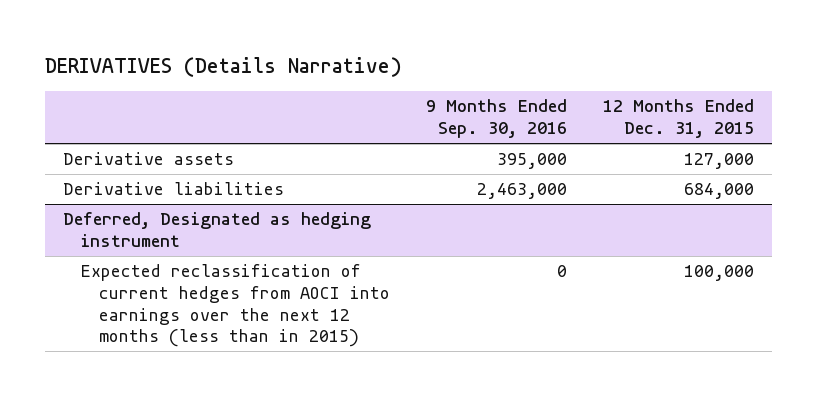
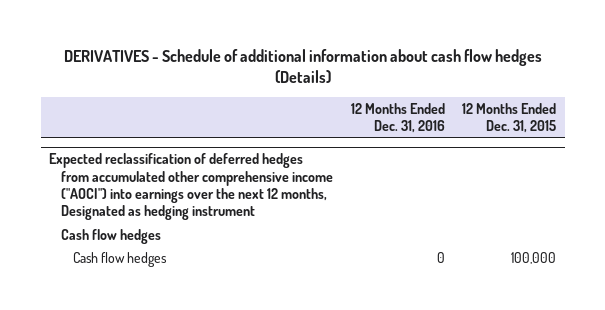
[44,56,402,77] DERIVATIVES (Details Narrative) -> [63,48,542,84] DERIVATIVES - Schedule of additional information about cash flow hedges (Details)
[425,99,567,138] 9 Months Ended Sep. 30, 2016 -> none
none -> [350,102,445,134] 12 Months Ended Dec. 31, 2016
[63,152,235,166] Derivative assets -> none
[63,182,285,196] Derivative liabilities -> none
[63,212,372,248] Deferred, Designated as hedging instrument -> none
none -> [49,153,334,221] Expected reclassification of deferred hedges from accumulated other comprehensive income ("AOCI") into earnings over the next 12 months, Designated as hedging instrument
none -> [61,228,162,244] Cash flow hedges
[80,264,390,348] Expected reclassification of current hedges from AOCI into earnings over the next 12 months (less than in 2015) -> [72,251,167,267] Cash flow hedges

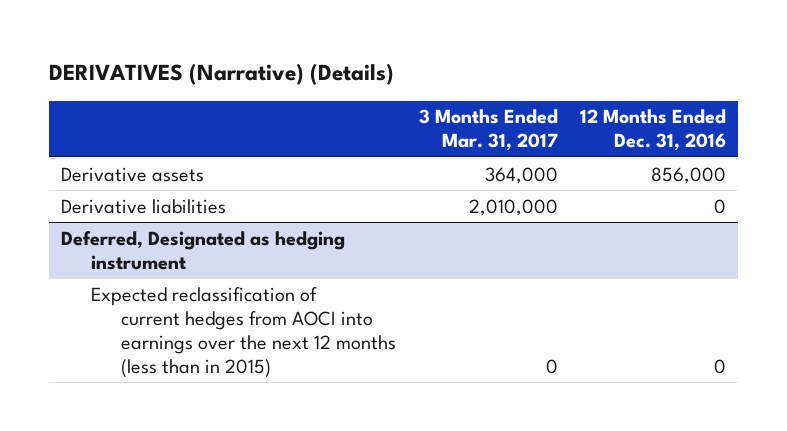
[63,48,542,84] DERIVATIVES - Schedule of additional information about cash flow hedges (Details) -> [49,63,395,86] DERIVATIVES (Narrative) (Details)
[462,102,557,134] 12 Months Ended Dec. 31, 2015 -> none
none -> [418,109,558,151] 3 Months Ended Mar. 31, 2017
[49,153,334,221] Expected reclassification of deferred hedges from accumulated other comprehensive income ("AOCI") into earnings over the next 12 months, Designated as hedging instrument -> none
[61,228,162,244] Cash flow hedges -> none
none -> [60,166,204,182] Derivative assets
none -> [60,198,226,214] Derivative liabilities
none -> [60,230,345,270] Deferred, Designated as hedging instrument
[72,251,167,267] Cash flow hedges -> [90,286,397,378] Expected reclassification of current hedges from AOCI into earnings over the next 12 months (less than in 2015)

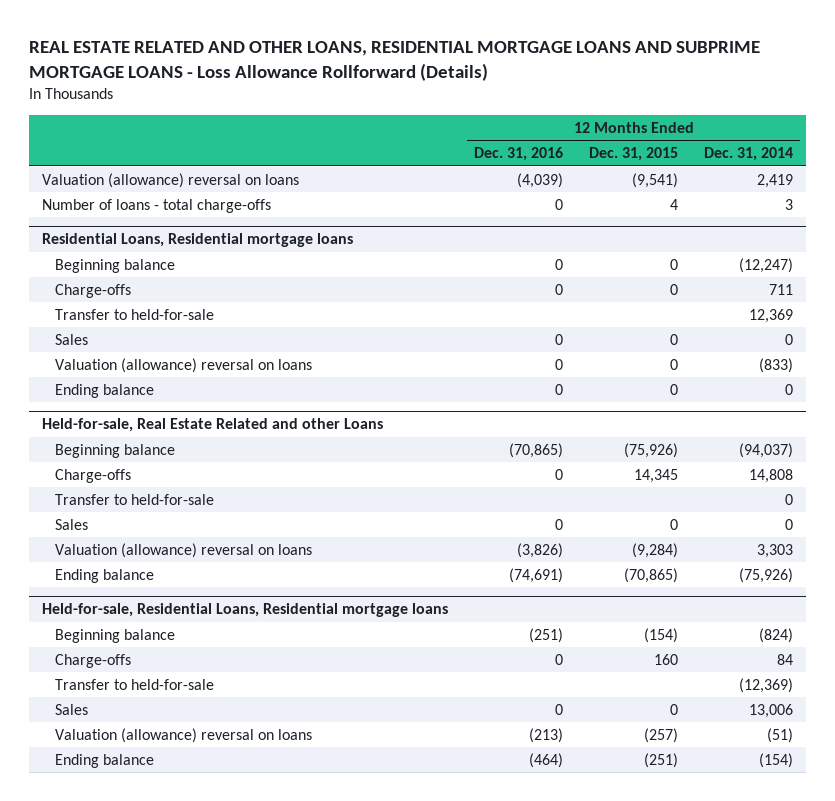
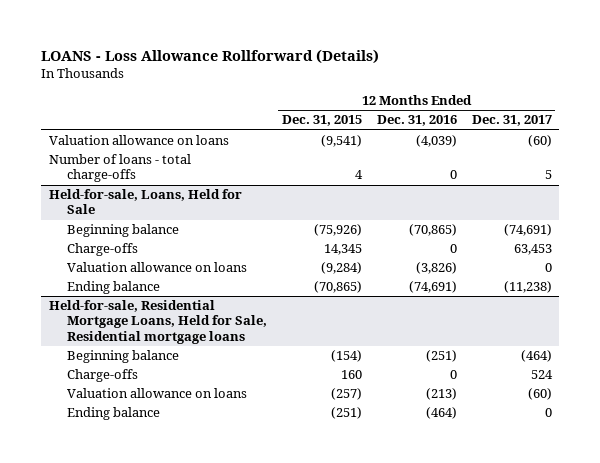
[28,41,760,81] REAL ESTATE RELATED AND OTHER LOANS, RESIDENTIAL MORTGAGE LOANS AND SUBPRIME MORTGAGE LOANS - Loss Allowance Rollforward (Details) -> [41,48,380,64] LOANS - Loss Allowance Rollforward (Details)
[704,147,794,162] Dec. 31, 2014 -> none
none -> [471,115,552,127] Dec. 31, 2017
[41,172,299,188] Valuation (allowance) reversal on loans -> [48,135,229,146] Valuation allowance on loans
[41,233,353,248] Residential Loans, Residential mortgage loans -> none
[55,258,176,273] Beginning balance -> none
[55,283,132,298] Charge-offs -> none
[55,308,215,320] Transfer to held-for-sale -> none
[55,333,89,345] Sales -> none
[55,357,313,373] Valuation (allowance) reversal on loans -> none
[55,383,155,398] Ending balance -> none
[41,418,383,433] Held-for-sale, Real Estate Related and other Loans -> none
none -> [48,189,242,215] Held-for-sale, Loans, Held for Sale
[55,493,215,505] Transfer to held-for-sale -> none
[55,518,89,530] Sales -> none
[55,542,313,558] Valuation (allowance) reversal on loans -> [66,262,247,273] Valuation allowance on loans
[41,603,448,618] Held-for-sale, Residential Loans, Residential mortgage loans -> [48,300,267,344] Held-for-sale, Residential Mortgage Loans, Held for Sale, Residential mortgage loans
[55,678,215,690] Transfer to held-for-sale -> none
[55,703,89,715] Sales -> none
[55,727,313,743] Valuation (allowance) reversal on loans -> [66,388,247,399] Valuation allowance on loans

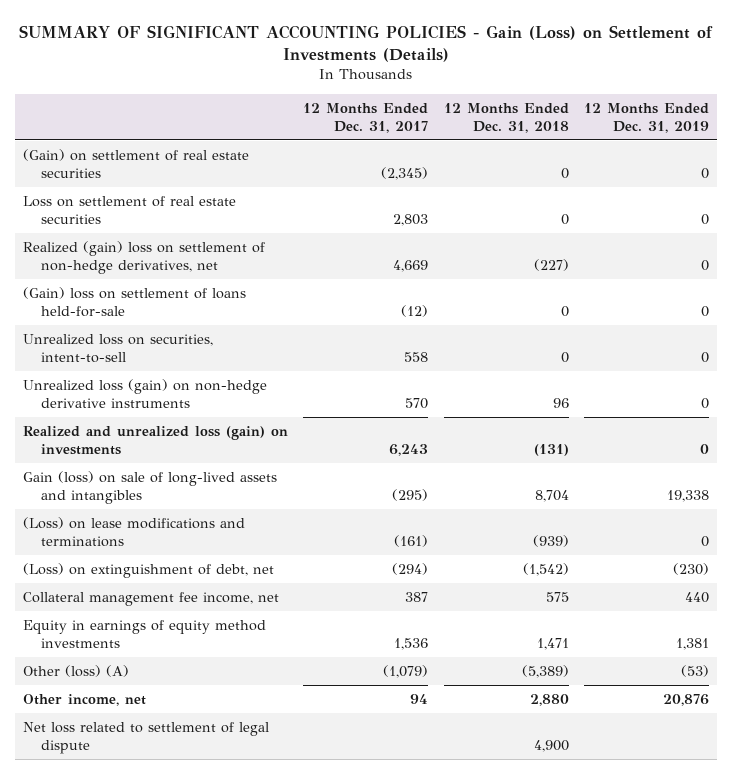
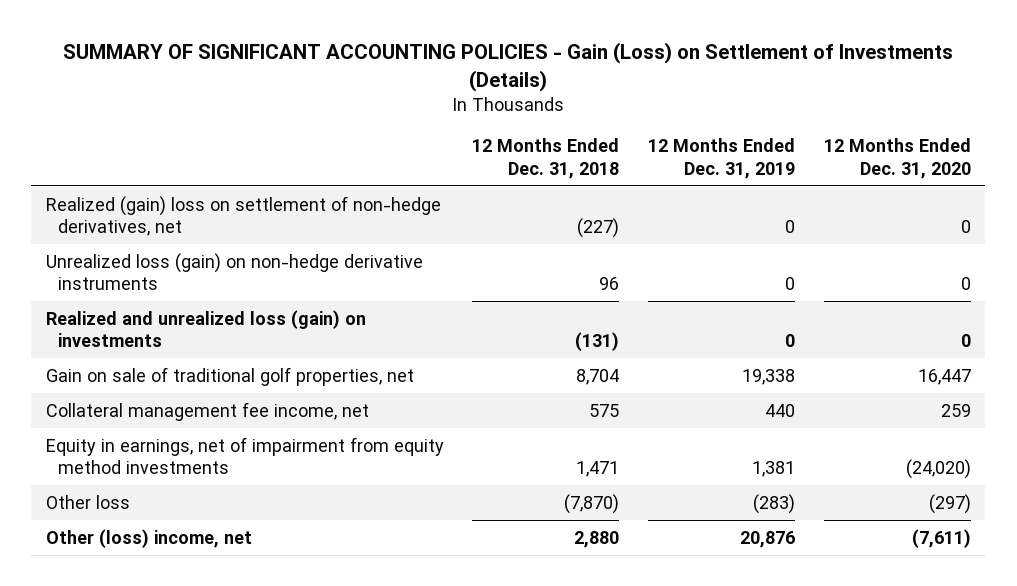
[303,102,429,133] 12 Months Ended Dec. 31, 2017 -> none
none -> [823,138,971,179] 12 Months Ended Dec. 31, 2020
[22,148,249,179] (Gain) on settlement of real estate securities -> none
[22,195,236,225] Loss on settlement of real estate securities -> none
[22,286,246,318] (Gain) loss on settlement of loans held-for-sale -> none
[22,333,213,364] Unrealized loss on securities, intent-to-sell -> none
[22,516,245,548] (Loss) on lease modifications and terminations -> none
[22,562,274,578] (Loss) on extinguishment of debt, net -> none
[22,470,277,505] Gain (loss) on sale of long-lived assets and intangibles -> [45,366,414,386] Gain on sale of traditional golf properties, net
[22,721,269,755] Net loss related to settlement of legal dispute -> none
[22,619,266,649] Equity in earnings of equity method investments -> [45,436,444,474] Equity in earnings, net of impairment from equity method investments
[22,664,129,677] Other (loss) (A) -> [45,494,130,509] Other loss
[521,664,569,678] (5,389) -> [564,493,620,514] (7,870)
[681,664,710,677] (53) -> [753,493,796,514] (283)
[22,693,146,706] Other income, net -> [45,528,252,548] Other (loss) income, net

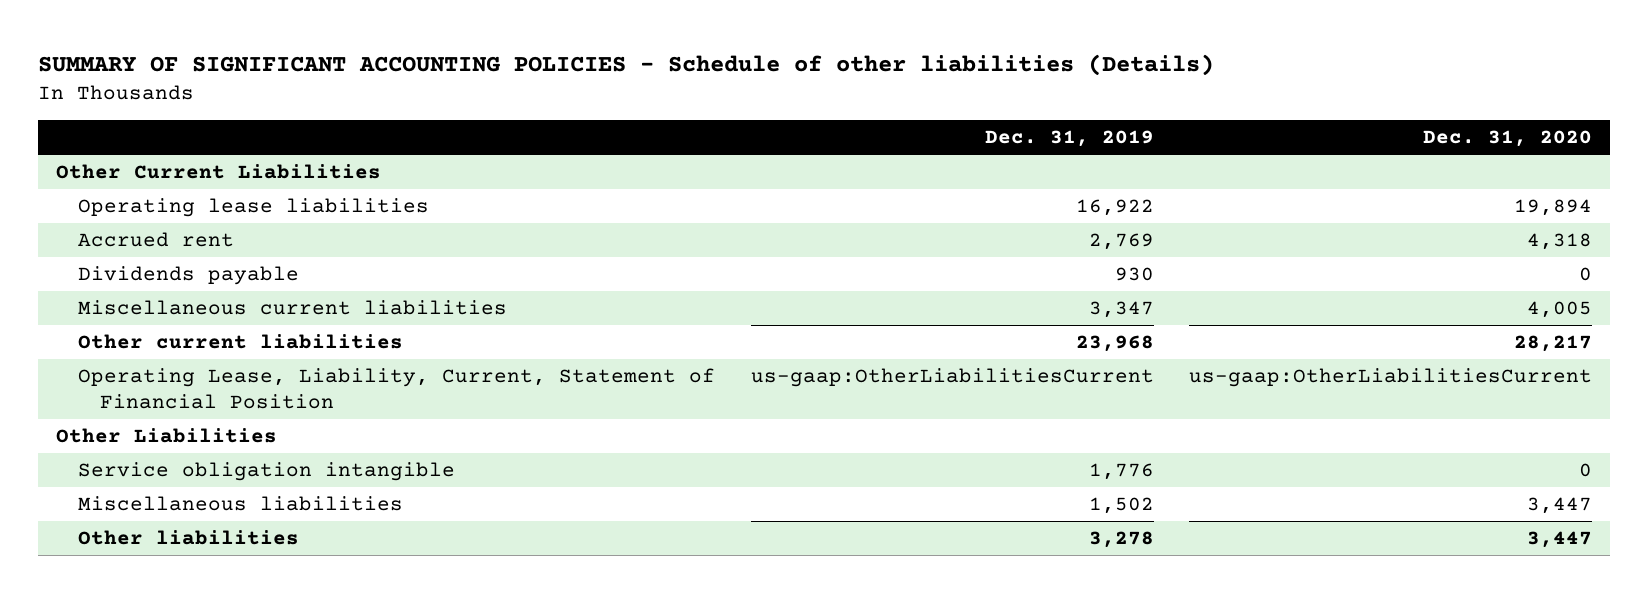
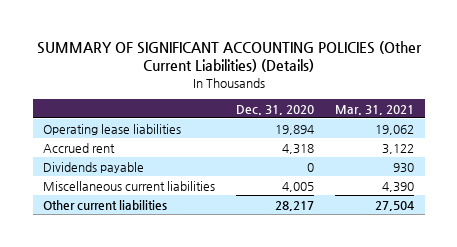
[38,53,1215,76] SUMMARY OF SIGNIFICANT ACCOUNTING POLICIES - Schedule of other liabilities (Details) -> [36,40,422,73] SUMMARY OF SIGNIFICANT ACCOUNTING POLICIES (Other Current Liabilities) (Details)
[984,130,1154,148] Dec. 31, 2019 -> none
none -> [335,104,415,115] Mar. 31, 2021
[56,164,382,180] Other Current Liabilities -> none
[78,368,716,410] Operating Lease, Liability, Current, Statement of Financial Position -> none
[56,428,278,444] Other Liabilities -> none
[78,462,456,482] Service obligation intangible -> none
[78,496,404,512] Miscellaneous liabilities -> none
[78,530,300,546] Other liabilities -> none

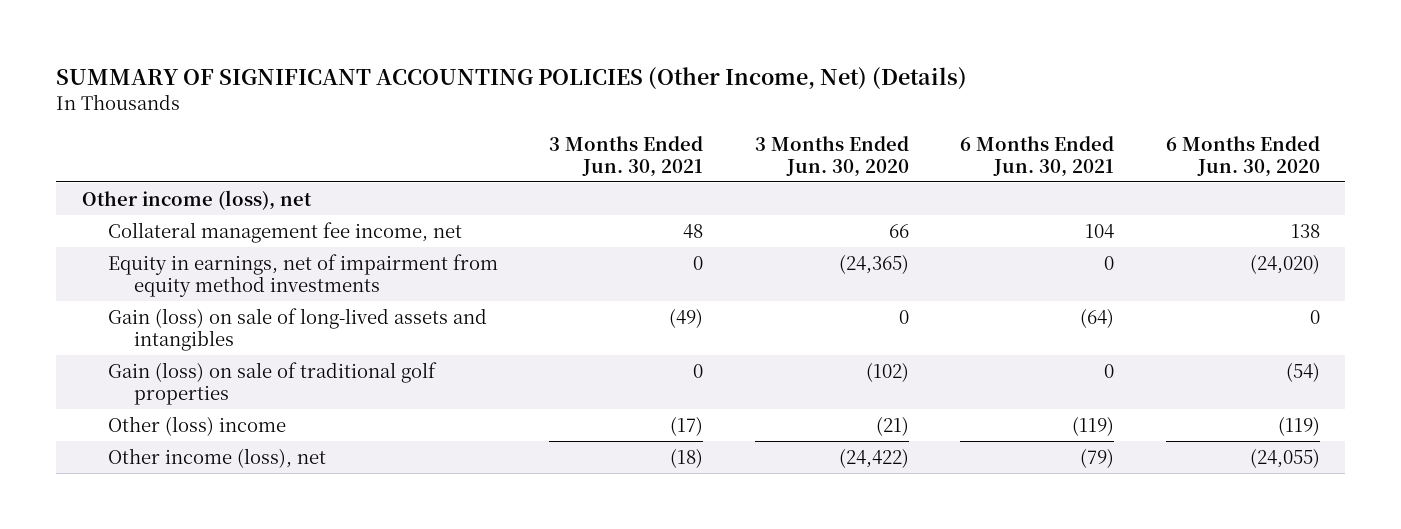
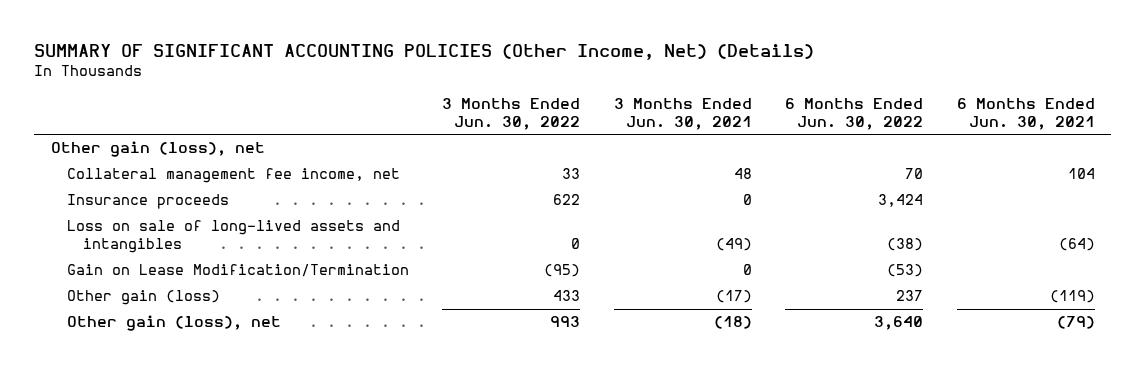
[754,135,909,177] 3 Months Ended Jun. 30, 2020 -> none
[1165,135,1320,177] 6 Months Ended Jun. 30, 2020 -> none
none -> [442,98,581,131] 3 Months Ended Jun. 30, 2022
none -> [785,98,924,131] 6 Months Ended Jun. 30, 2022
[81,189,312,210] Other income (loss), net -> [50,141,265,158] Other gain (loss), net
[108,253,499,297] Equity in earnings, net of impairment from equity method investments -> none
[108,361,438,405] Gain (loss) on sale of traditional golf properties -> none
none -> [67,194,230,210] Insurance proceeds
[108,307,488,351] Gain (loss) on sale of long-lived assets and intangibles -> [67,220,401,254] Loss on sale of long-lived assets and intangibles
none -> [67,264,410,278] Gain on Lease Modification/Termination
[108,415,287,436] Other (loss) income -> [67,290,221,306] Other gain (loss)
[108,447,327,468] Other income (loss), net -> [67,315,282,332] Other gain (loss), net

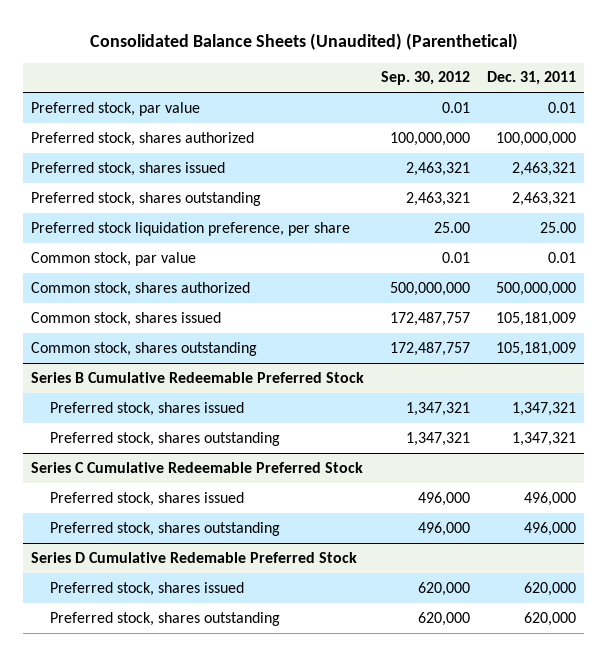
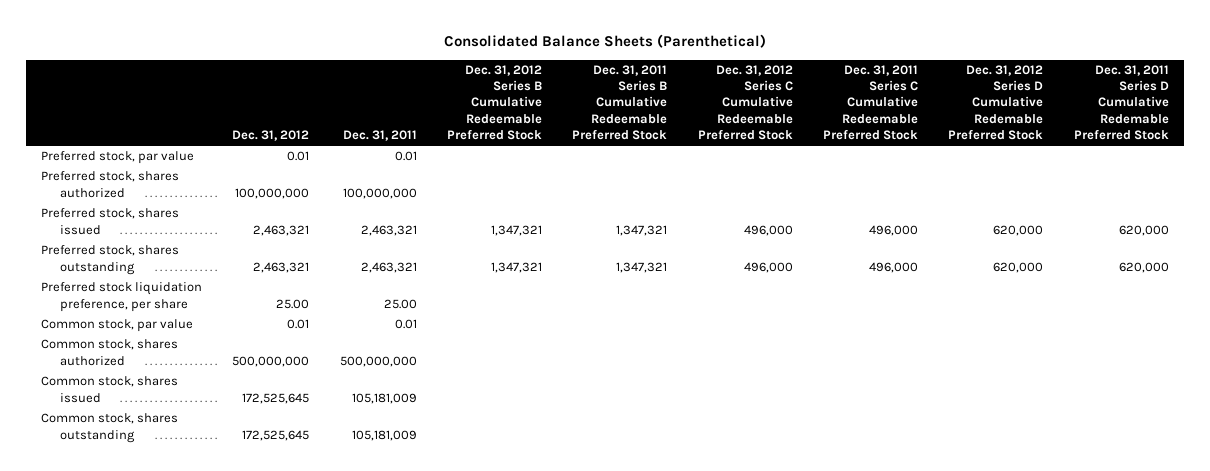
[89,32,518,50] Consolidated Balance Sheets (Unaudited) (Parenthetical) -> [443,34,766,49] Consolidated Balance Sheets (Parenthetical)
[381,71,471,86] Sep. 30, 2012 -> none
none -> [232,129,310,141] Dec. 31, 2012
none -> [446,64,542,140] Dec. 31, 2012 Series B Cumulative Redeemable Preferred Stock
none -> [572,64,668,140] Dec. 31, 2011 Series B Cumulative Redeemable Preferred Stock
none -> [697,64,793,140] Dec. 31, 2012 Series C Cumulative Redeemable Preferred Stock
none -> [822,64,918,140] Dec. 31, 2011 Series C Cumulative Redeemable Preferred Stock
none -> [948,64,1044,140] Dec. 31, 2012 Series D Cumulative Redemable Preferred Stock
none -> [1073,64,1169,140] Dec. 31, 2011 Series D Cumulative Redemable Preferred Stock
[31,371,365,383] Series B Cumulative Redeemable Preferred Stock -> none
[49,401,244,416] Preferred stock, shares issued -> none
[49,431,280,446] Preferred stock, shares outstanding -> none
[31,461,364,473] Series C Cumulative Redeemable Preferred Stock -> none
[49,491,244,506] Preferred stock, shares issued -> none
[49,521,280,536] Preferred stock, shares outstanding -> none
[31,551,358,563] Series D Cumulative Redemable Preferred Stock -> none
[49,581,244,596] Preferred stock, shares issued -> none
[49,611,280,626] Preferred stock, shares outstanding -> none

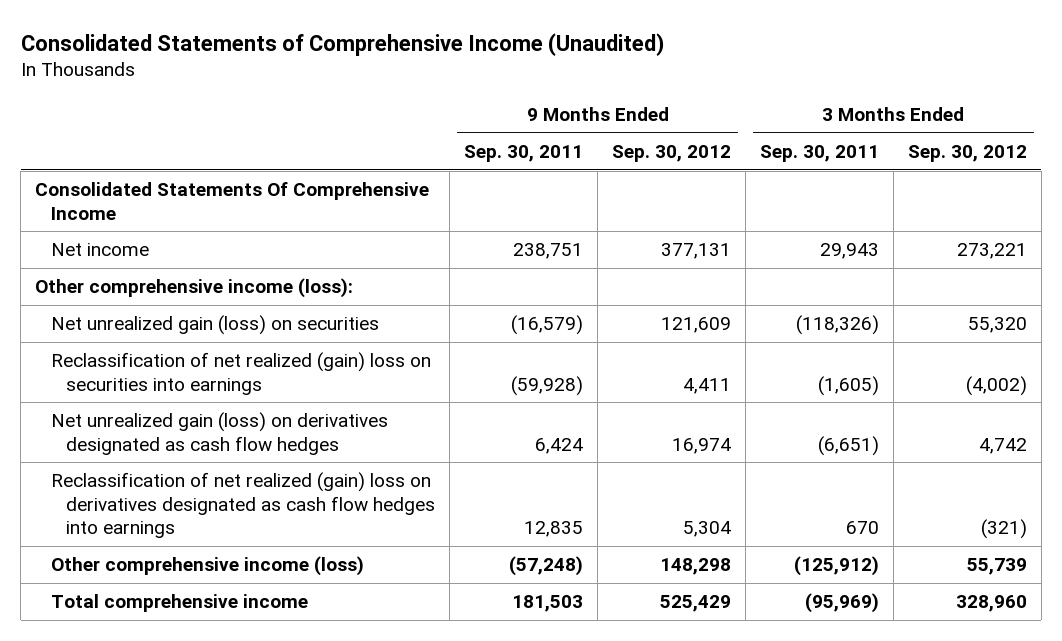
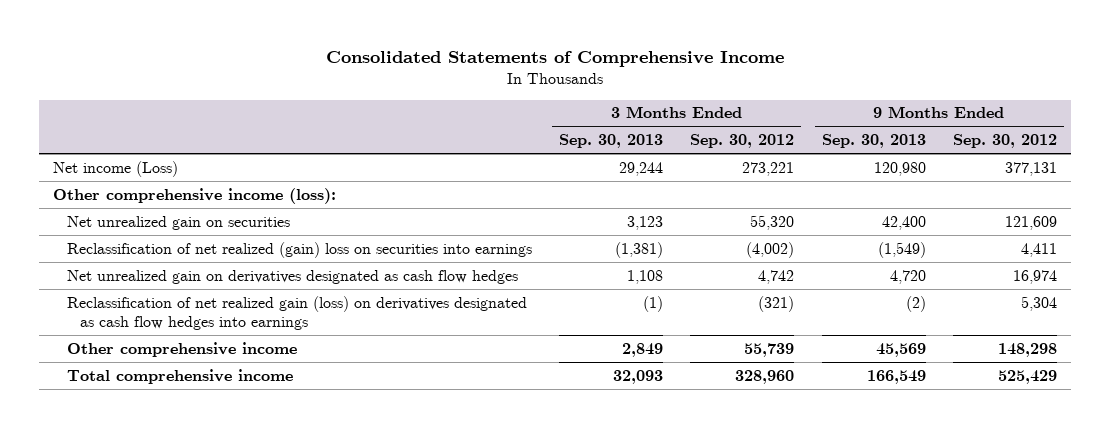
[20,32,664,56] Consolidated Statements of Comprehensive Income (Unaudited) -> [325,51,784,68] Consolidated Statements of Comprehensive Income
[464,145,584,163] Sep. 30, 2011 -> none
[759,145,879,163] Sep. 30, 2011 -> none
none -> [558,134,663,149] Sep. 30, 2013
none -> [821,134,926,149] Sep. 30, 2013
[35,182,430,220] Consolidated Statements Of Comprehensive Income -> none
[50,243,149,257] Net income -> [52,160,178,177] Net income (Loss)
[50,315,379,336] Net unrealized gain (loss) on securities -> [66,215,290,230] Net unrealized gain on securities
[50,412,388,455] Net unrealized gain (loss) on derivatives designated as cash flow hedges -> [66,269,518,284] Net unrealized gain on derivatives designated as cash flow hedges
[50,472,436,538] Reclassification of net realized (gain) loss on derivatives designated as cash flow hedges into earnings -> [66,295,527,331] Reclassification of net realized gain (loss) on derivatives designated as cash flow hedges into earnings
[50,556,364,577] Other comprehensive income (loss) -> [66,341,297,357] Other comprehensive income

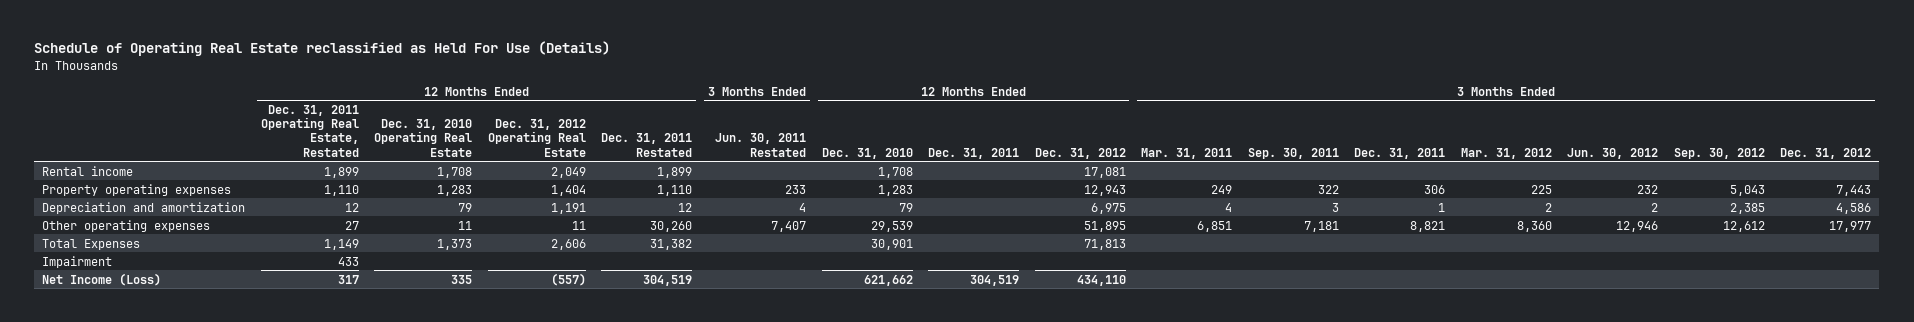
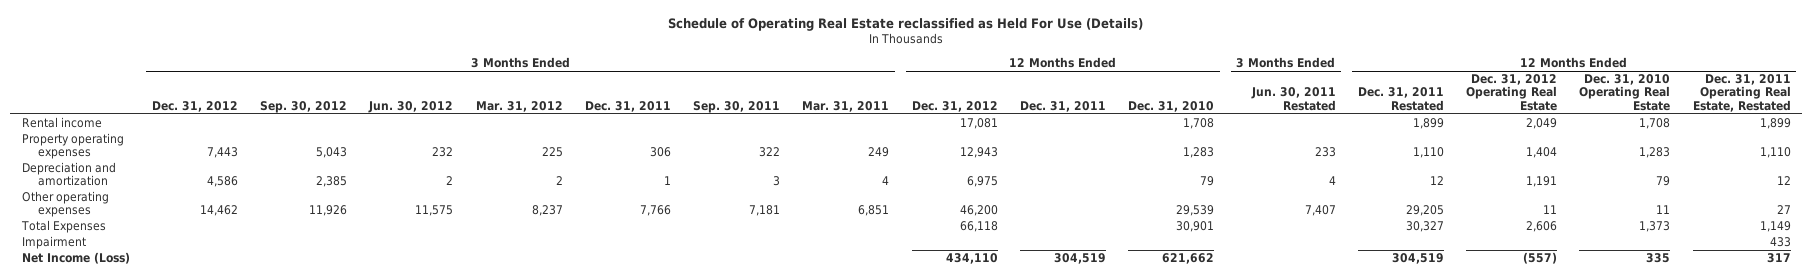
[650,220,693,232] 30,260 -> [1405,205,1444,217] 29,205
[1083,220,1126,232] 51,895 -> [959,205,998,217] 46,200
[1410,220,1446,232] 8,821 -> [639,205,671,217] 7,766
[1516,220,1552,232] 8,360 -> [531,205,563,217] 8,237
[1616,220,1659,232] 12,946 -> [415,205,454,217] 11,575
[1722,220,1765,232] 12,612 -> [309,205,348,217] 11,926
[1829,220,1872,232] 17,977 -> [199,205,238,217] 14,462
[650,238,693,250] 31,382 -> [1405,221,1444,233] 30,327
[1083,238,1126,250] 71,813 -> [959,221,998,233] 66,118

